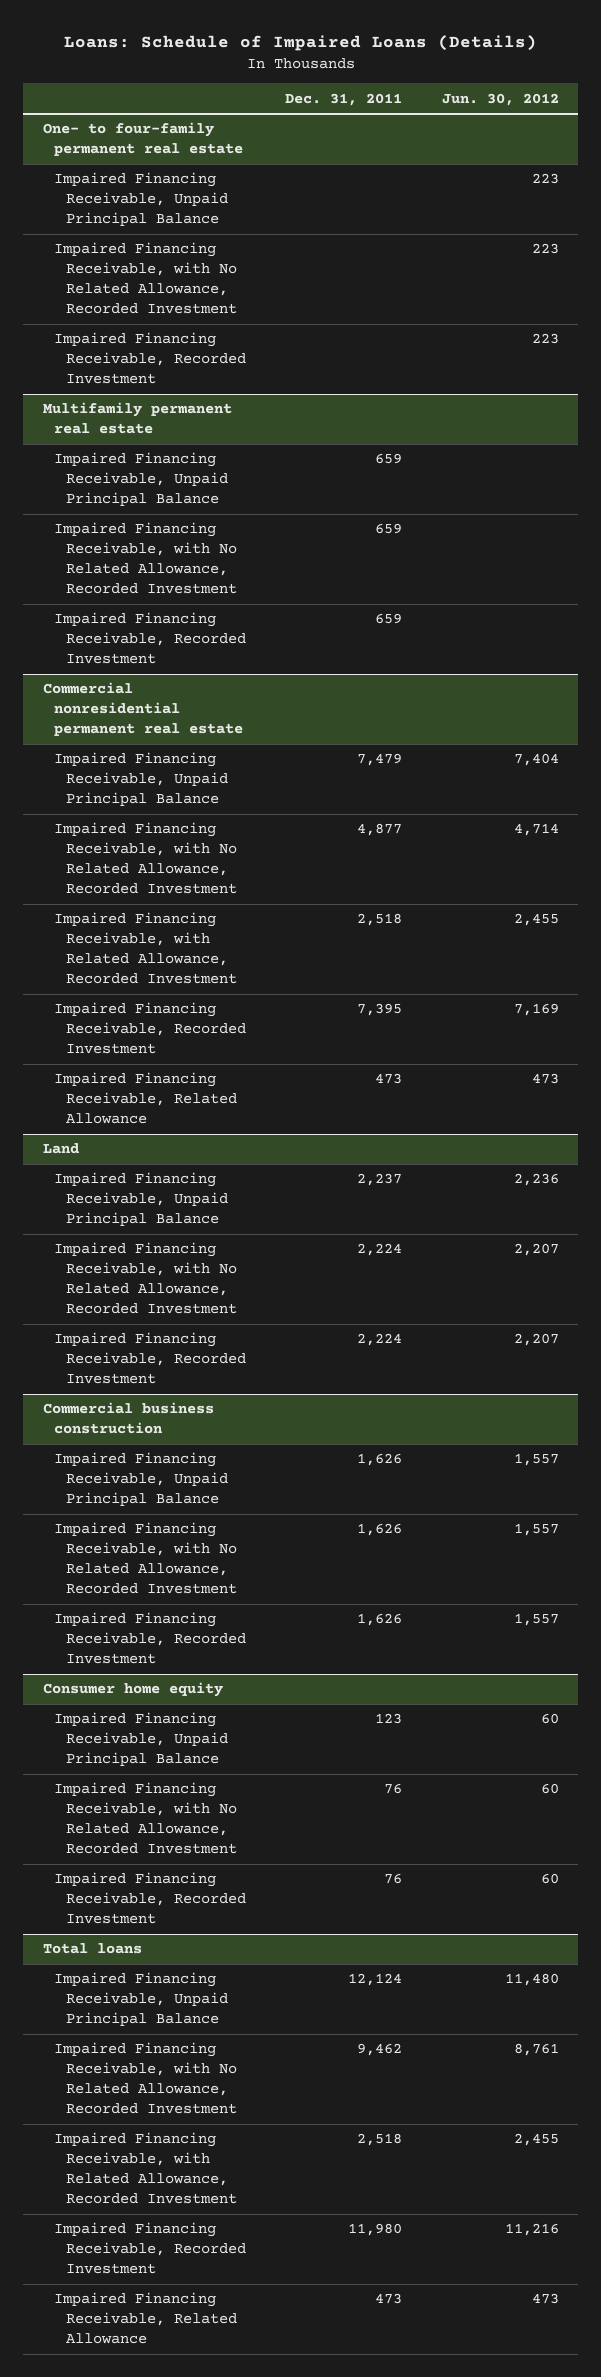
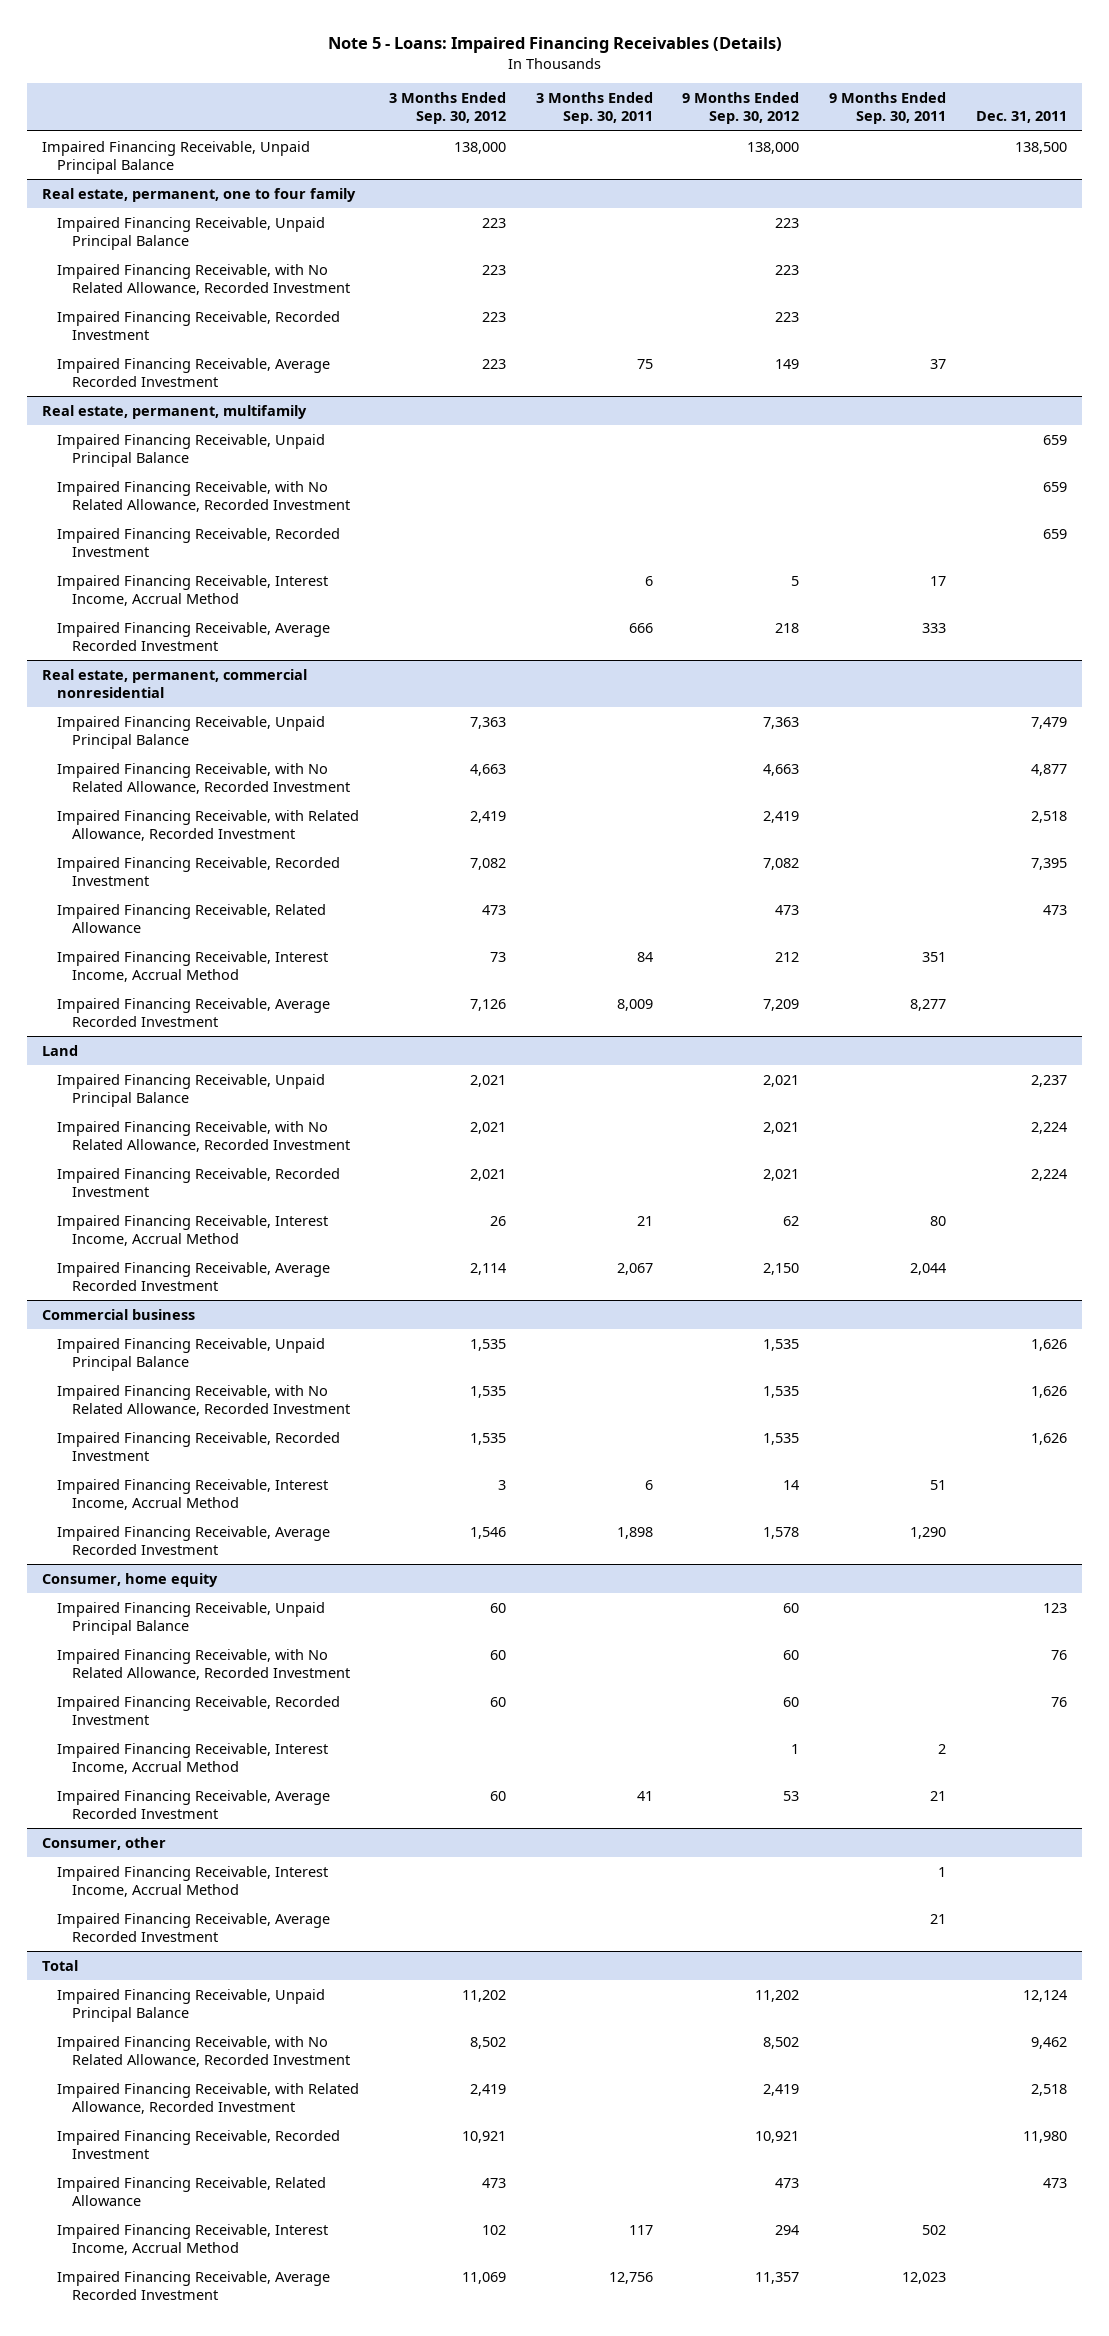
[63,35,537,52] Loans: Schedule of Impaired Loans (Details) -> [327,37,782,54] Note 5 - Loans: Impaired Financing Receivables (Details)
[441,92,559,106] Jun. 30, 2012 -> none
none -> [388,92,506,125] 3 Months Ended Sep. 30, 2012
none -> [535,92,653,125] 3 Months Ended Sep. 30, 2011
none -> [682,92,800,125] 9 Months Ended Sep. 30, 2012
none -> [829,92,947,125] 9 Months Ended Sep. 30, 2011
none -> [41,140,310,174] Impaired Financing Receivable, Unpaid Principal Balance
[42,122,244,157] One- to four-family permanent real estate -> [41,187,356,202] Real estate, permanent, one to four family
none -> [56,357,330,387] Impaired Financing Receivable, Average Recorded Investment
[42,402,232,435] Multifamily permanent real estate -> [41,404,307,419] Real estate, permanent, multifamily
none -> [56,574,328,606] Impaired Financing Receivable, Interest Income, Accrual Method
none -> [56,621,330,651] Impaired Financing Receivable, Average Recorded Investment
[42,682,244,737] Commercial nonresidential permanent real estate -> [41,668,307,698] Real estate, permanent, commercial nonresidential
none -> [56,950,328,982] Impaired Financing Receivable, Interest Income, Accrual Method
none -> [56,997,330,1027] Impaired Financing Receivable, Average Recorded Investment
none -> [56,1214,328,1246] Impaired Financing Receivable, Interest Income, Accrual Method
none -> [56,1261,330,1291] Impaired Financing Receivable, Average Recorded Investment
[42,1402,214,1435] Commercial business construction -> [41,1308,195,1320] Commercial business
none -> [56,1478,328,1510] Impaired Financing Receivable, Interest Income, Accrual Method
none -> [56,1525,330,1555] Impaired Financing Receivable, Average Recorded Investment
[42,1682,223,1698] Consumer home equity -> [41,1572,218,1587] Consumer, home equity
none -> [56,1742,328,1774] Impaired Financing Receivable, Interest Income, Accrual Method
none -> [56,1789,330,1819] Impaired Financing Receivable, Average Recorded Investment
none -> [41,1836,166,1850] Consumer, other
none -> [56,1865,328,1897] Impaired Financing Receivable, Interest Income, Accrual Method
none -> [56,1912,330,1942] Impaired Financing Receivable, Average Recorded Investment
[42,1943,142,1955] Total loans -> [41,1959,78,1971] Total
none -> [56,2223,328,2255] Impaired Financing Receivable, Interest Income, Accrual Method
none -> [56,2270,330,2300] Impaired Financing Receivable, Average Recorded Investment

